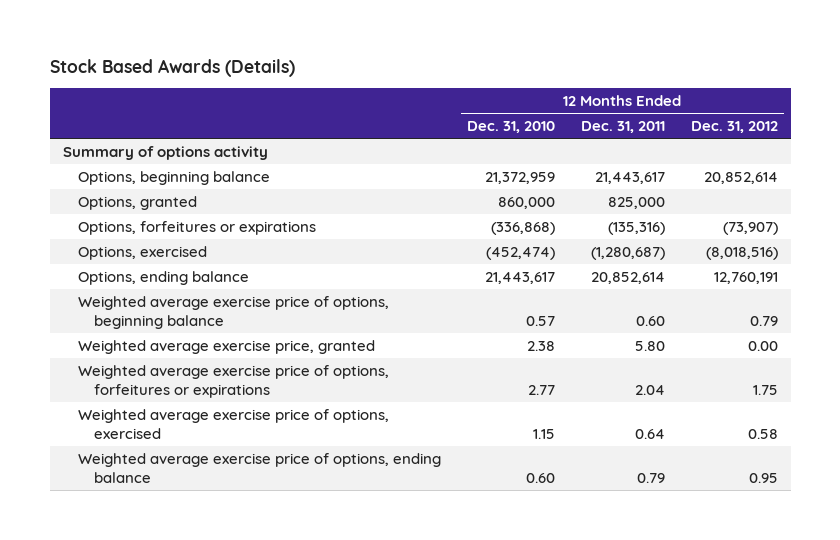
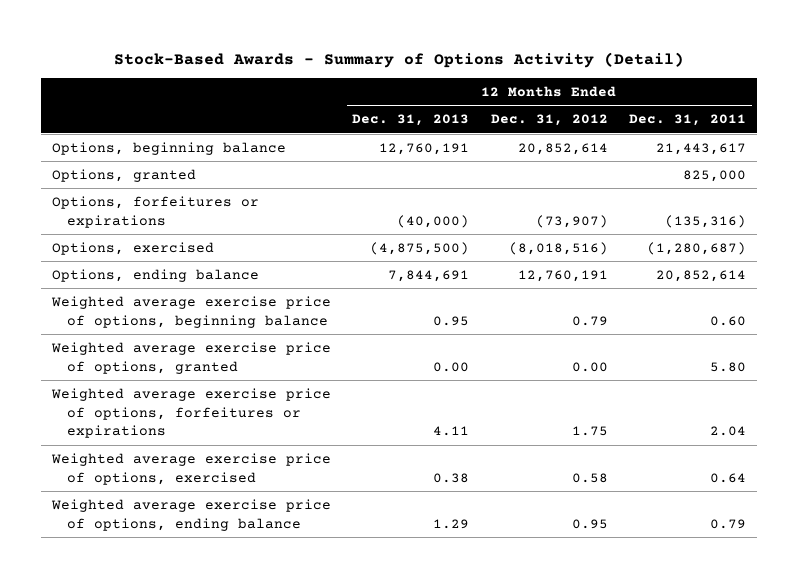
[49,59,295,78] Stock Based Awards (Details) -> [114,51,685,68] Stock-Based Awards - Summary of Options Activity (Detail)
[467,121,556,134] Dec. 31, 2010 -> none
none -> [352,114,470,127] Dec. 31, 2013
[62,145,268,160] Summary of options activity -> none
[78,339,376,354] Weighted average exercise price, granted -> [50,341,331,374] Weighted average exercise price of options, granted

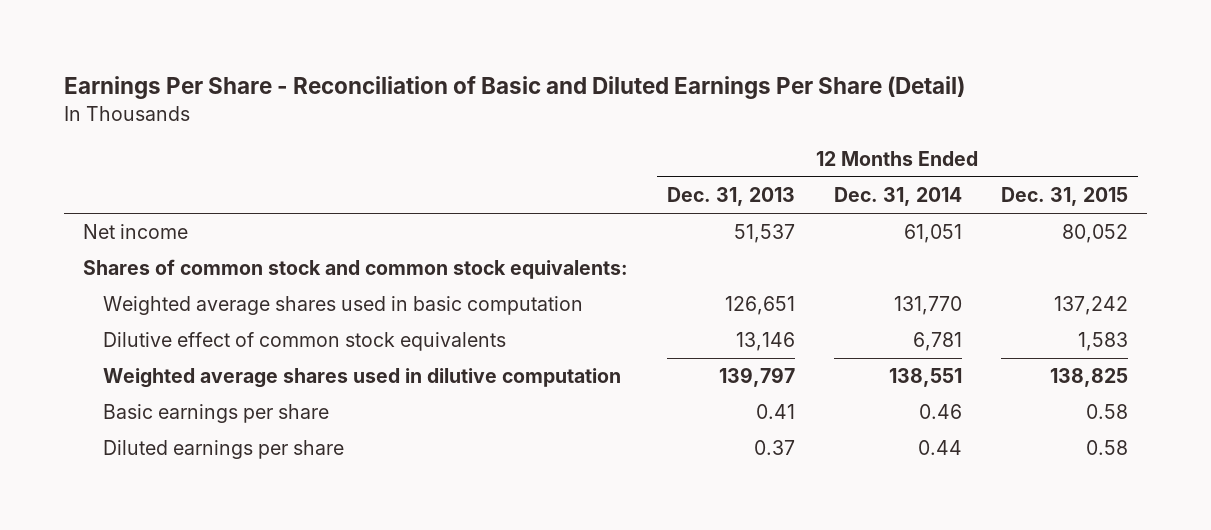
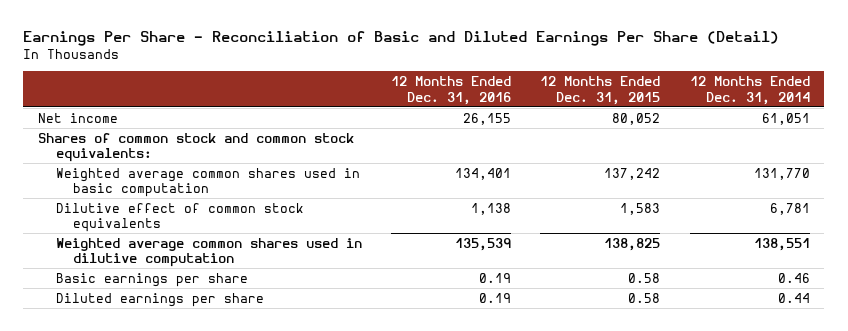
[667,187,796,207] Dec. 31, 2013 -> none
none -> [390,76,511,105] 12 Months Ended Dec. 31, 2016
[102,296,583,316] Weighted average shares used in basic computation -> [55,167,360,198] Weighted average common shares used in basic computation
[102,368,621,389] Weighted average shares used in dilutive computation -> [55,237,362,268] Weighted average common shares used in dilutive computation

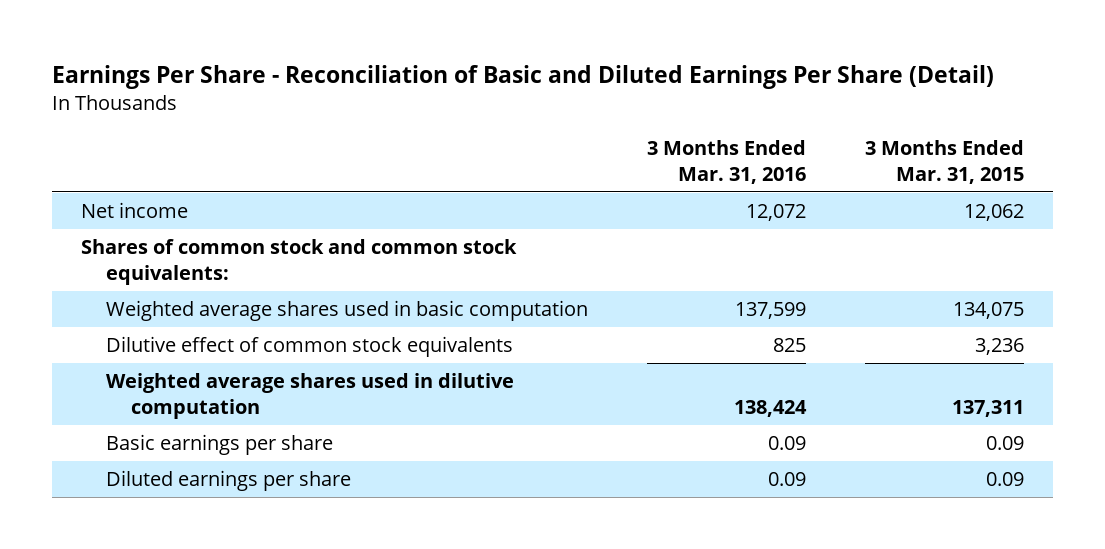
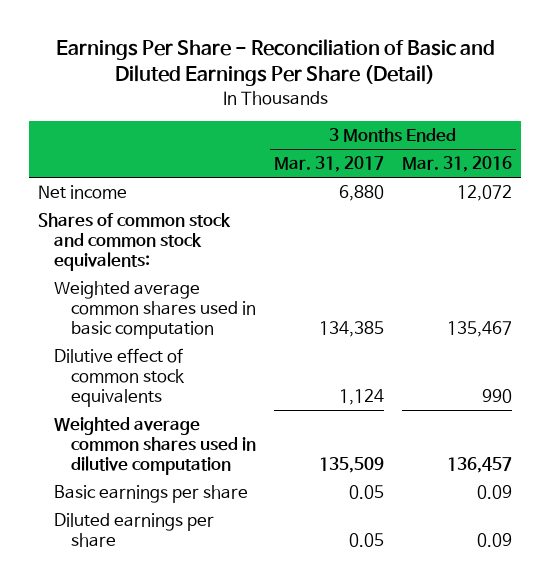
[865,139,1025,184] 3 Months Ended Mar. 31, 2015 -> none
none -> [273,156,384,173] Mar. 31, 2017
[106,300,589,322] Weighted average shares used in basic computation -> [54,281,257,339] Weighted average common shares used in basic computation
[735,302,807,320] 137,599 -> [446,320,512,337] 135,467
[773,338,807,353] 825 -> [481,388,512,403] 990
[106,373,515,420] Weighted average shares used in dilutive computation -> [54,417,257,475] Weighted average common shares used in dilutive computation
[734,400,808,418] 138,424 -> [446,456,512,473] 136,457

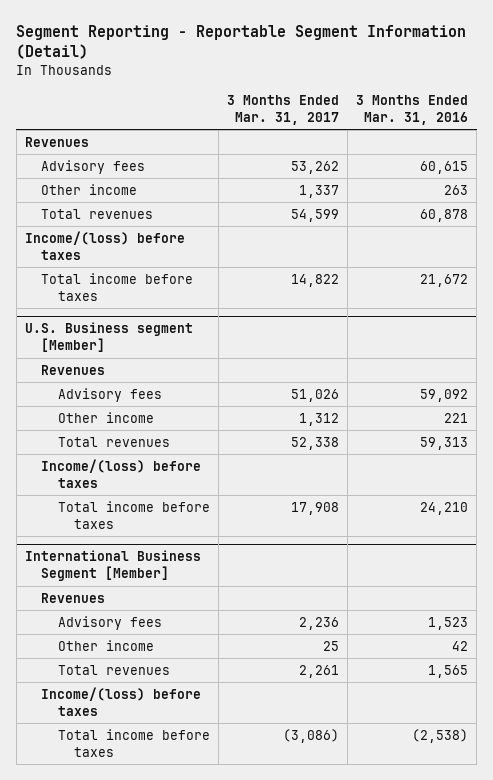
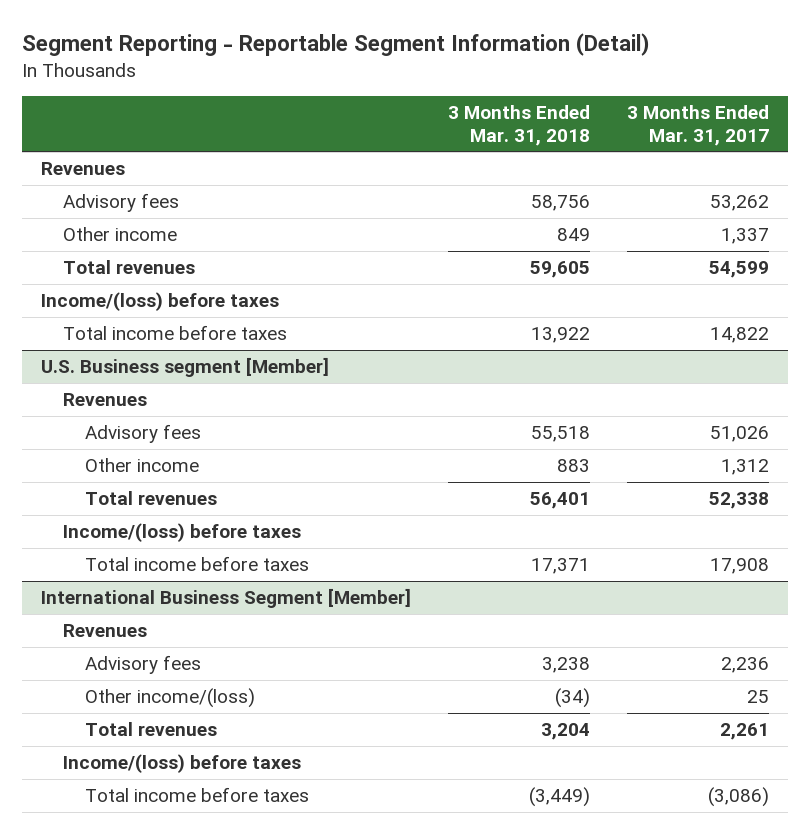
[356,95,469,126] 3 Months Ended Mar. 31, 2016 -> none
none -> [447,105,590,146] 3 Months Ended Mar. 31, 2018
[57,639,154,651] Other income -> [84,688,255,709] Other income/(loss)

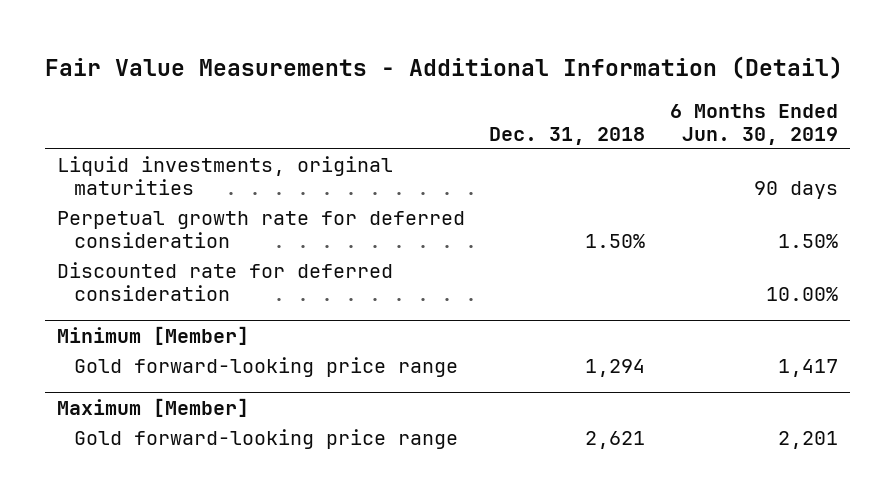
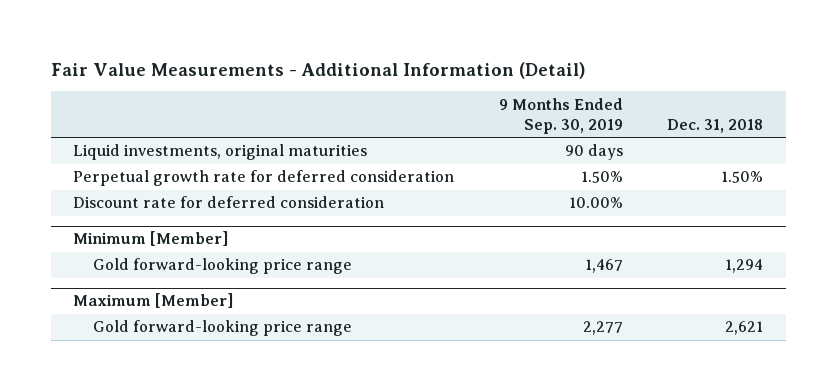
[669,104,838,145] 6 Months Ended Jun. 30, 2019 -> none
none -> [498,97,623,135] 9 Months Ended Sep. 30, 2019
[57,262,394,302] Discounted rate for deferred consideration -> [73,196,385,209] Discount rate for deferred consideration

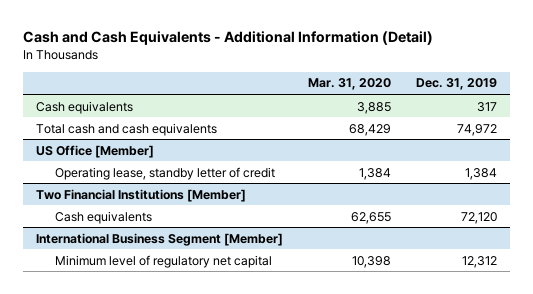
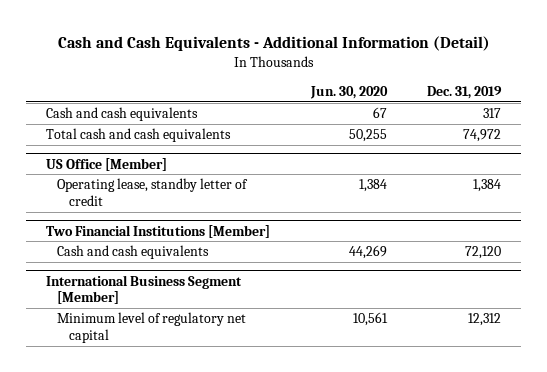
[307,78,391,91] Mar. 31, 2020 -> none
none -> [309,85,388,99] Jun. 30, 2020
[35,100,133,114] Cash equivalents -> [46,107,199,122] Cash and cash equivalents
[55,210,153,224] Cash equivalents -> [57,245,210,260] Cash and cash equivalents

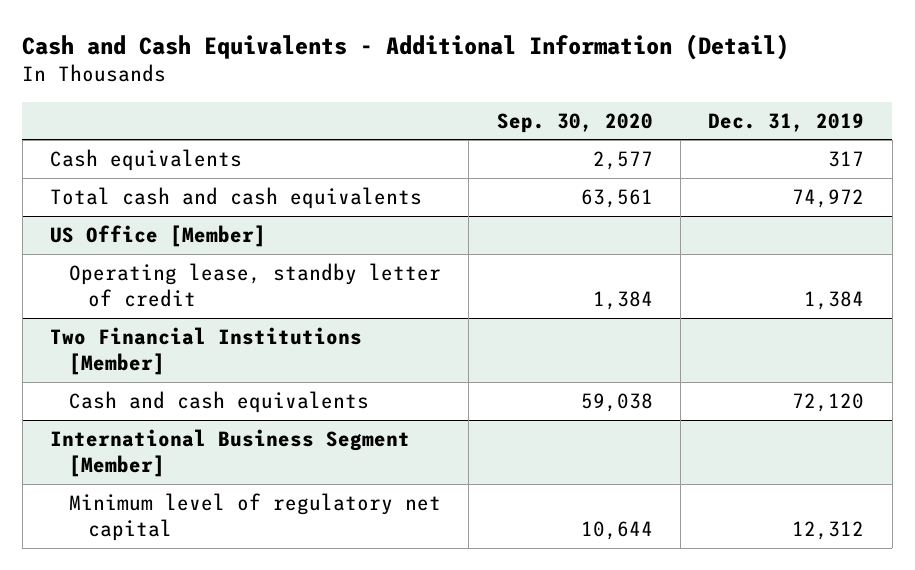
[309,85,388,99] Jun. 30, 2020 -> none
none -> [496,112,653,133] Sep. 30, 2020
[46,107,199,122] Cash and cash equivalents -> [50,148,243,171] Cash equivalents

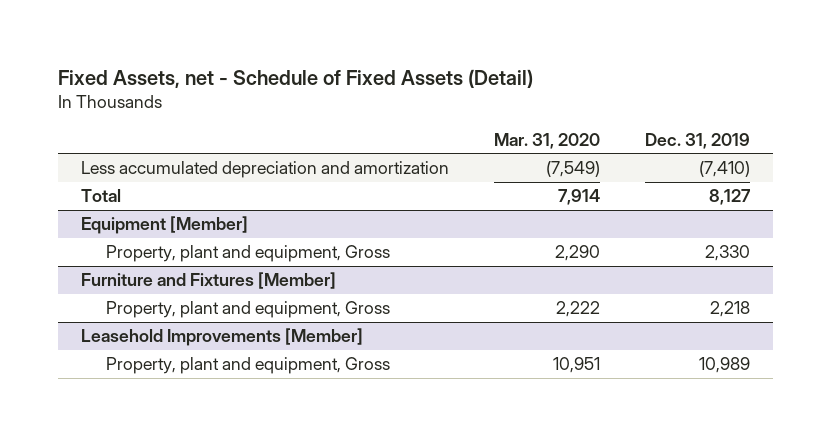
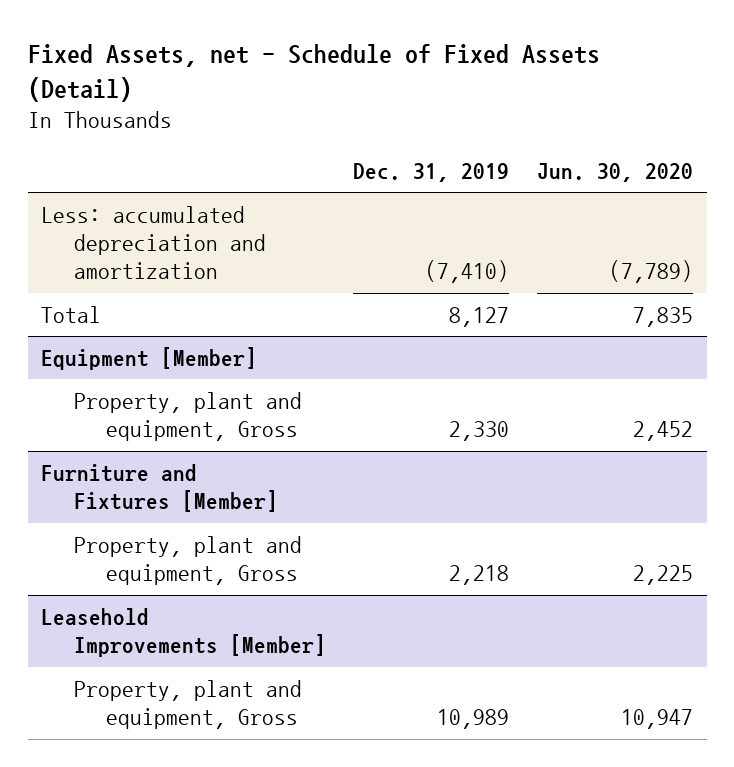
[494,132,601,149] Mar. 31, 2020 -> none
none -> [536,162,693,182] Jun. 30, 2020
[80,161,449,179] Less accumulated depreciation and amortization -> [41,205,266,280] Less: accumulated depreciation and amortization

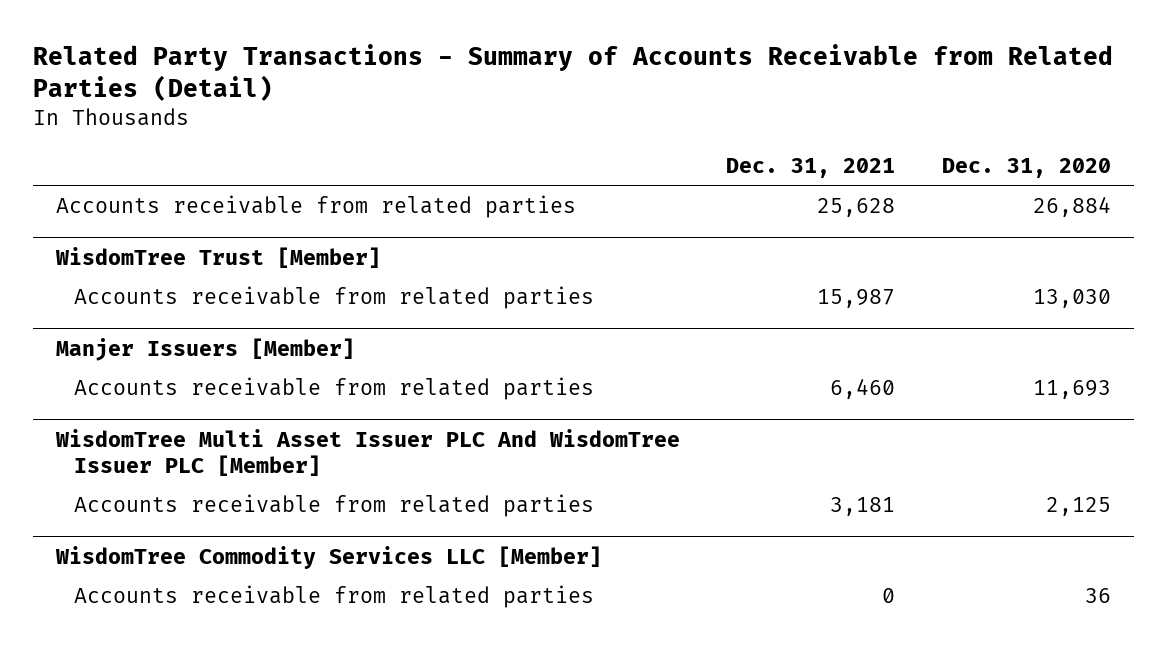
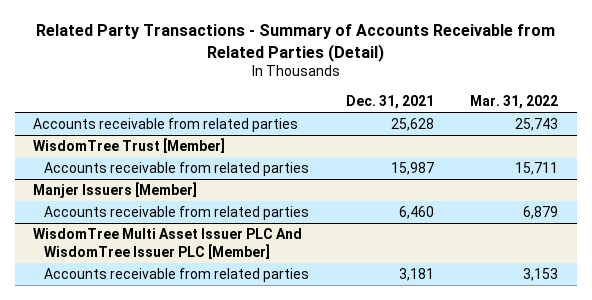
[941,158,1111,179] Dec. 31, 2020 -> none
none -> [470,95,559,110] Mar. 31, 2022
[54,545,602,569] WisdomTree Commodity Services LLC [Member] -> none
[73,584,594,608] Accounts receivable from related parties -> none

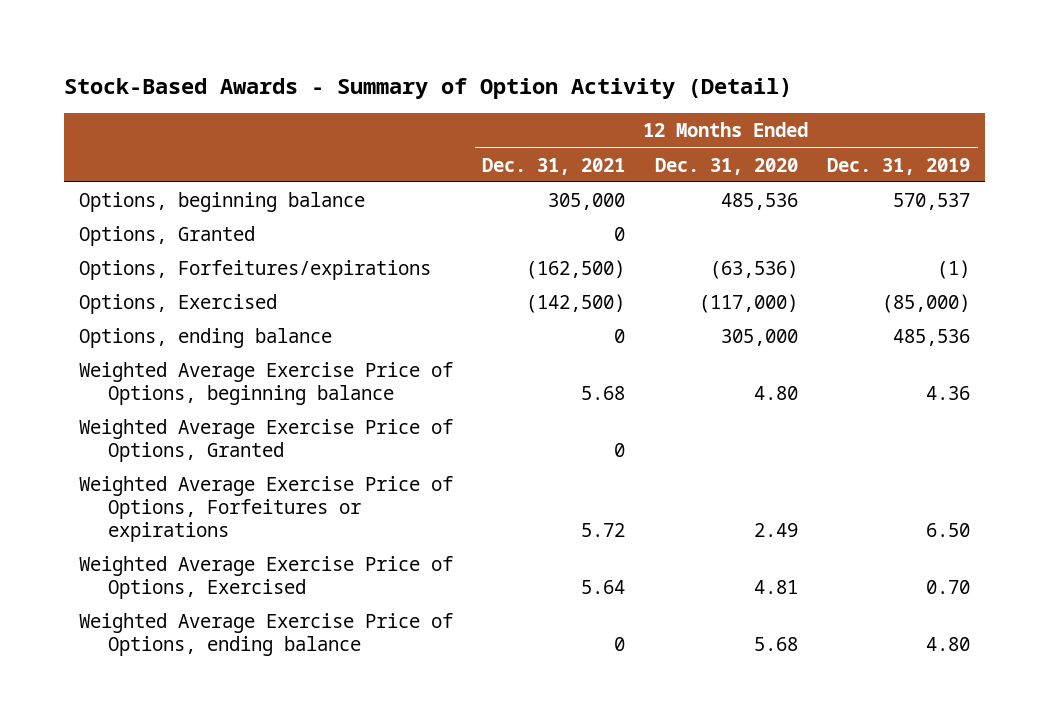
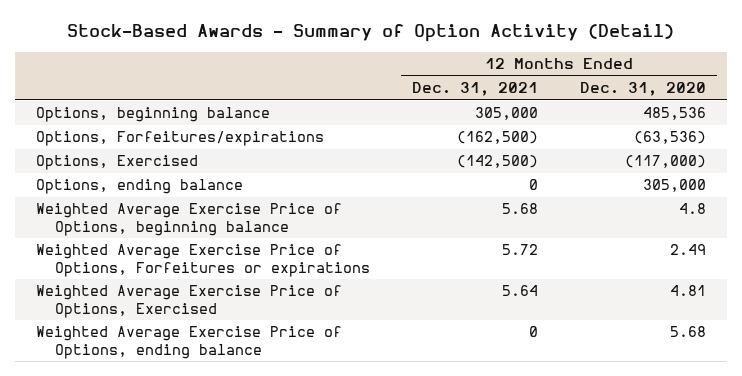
[827,157,971,175] Dec. 31, 2019 -> none
[78,226,255,247] Options, Granted -> none
[78,419,453,462] Weighted Average Exercise Price of Options, Granted -> none
[753,385,798,400] 4.80 -> [679,203,707,215] 4.8

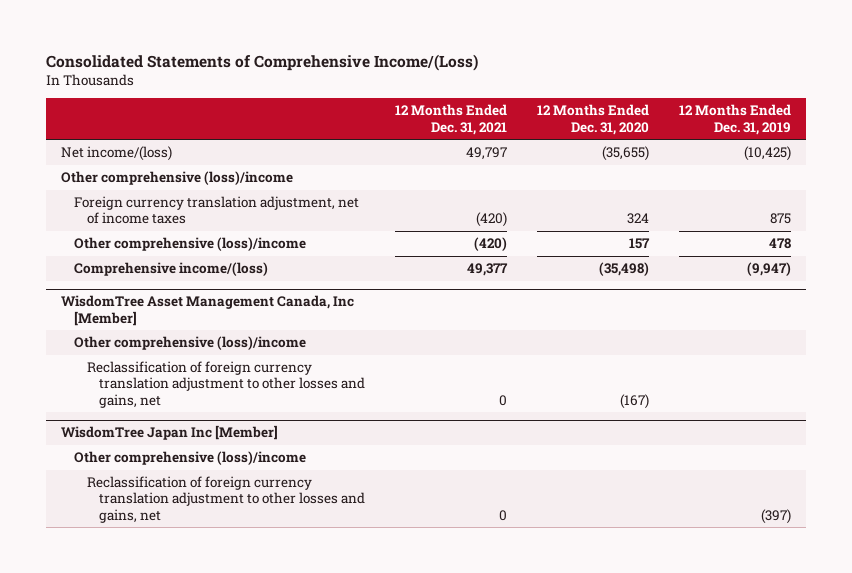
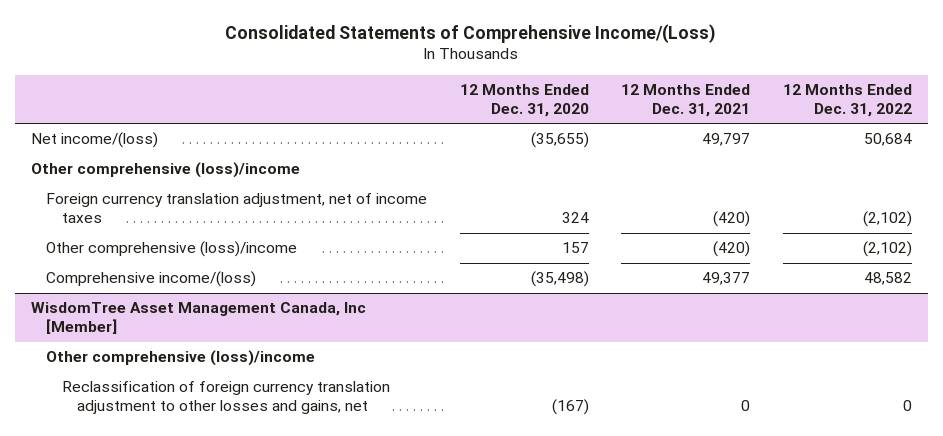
[679,104,792,135] 12 Months Ended Dec. 31, 2019 -> none
none -> [782,84,912,117] 12 Months Ended Dec. 31, 2022
[61,425,279,441] WisdomTree Japan Inc [Member] -> none
[73,451,306,466] Other comprehensive (loss)/income -> none
[86,476,366,523] Reclassification of foreign currency translation adjustment to other losses and gains, net -> none

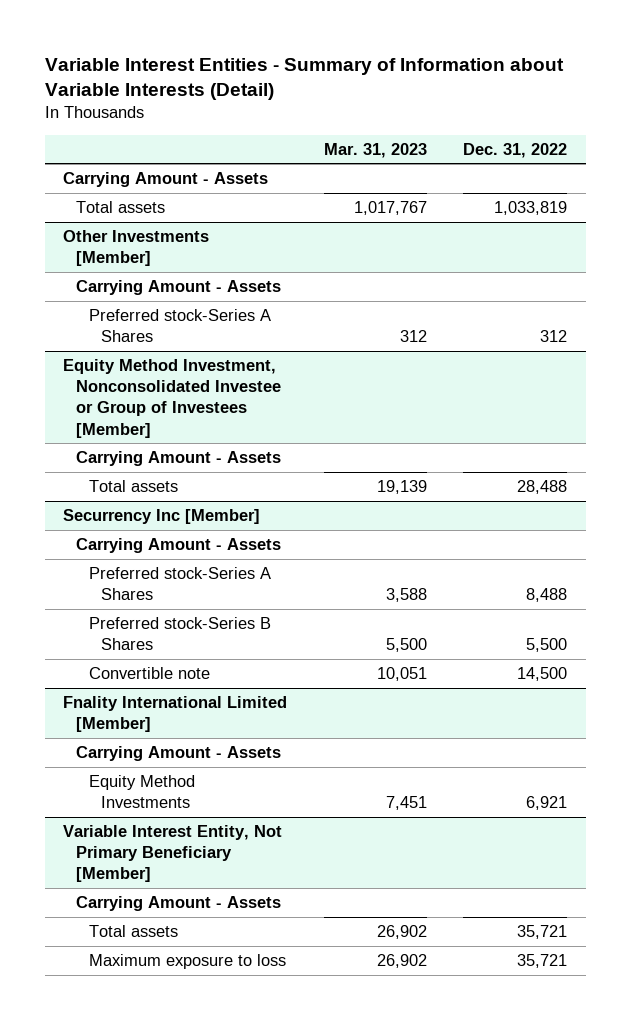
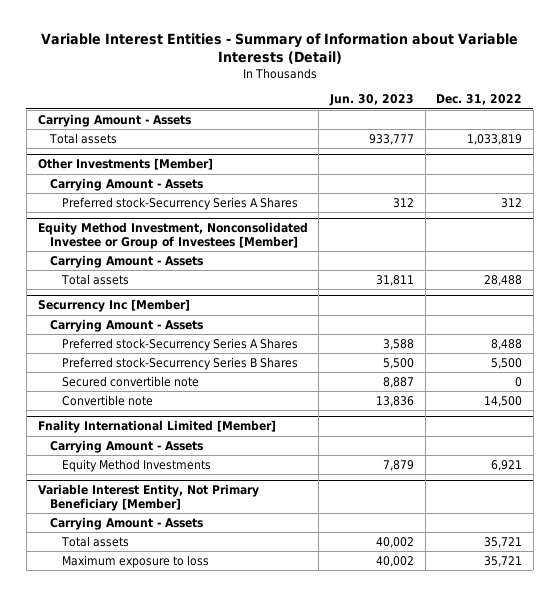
[323,142,427,158] Mar. 31, 2023 -> none
none -> [328,94,414,107] Jun. 30, 2023
[88,308,271,343] Preferred stock-Series A Shares -> [61,196,298,210] Preferred stock-Securrency Series A Shares
[88,566,271,601] Preferred stock-Series A Shares -> [61,337,298,351] Preferred stock-Securrency Series A Shares
[88,616,271,651] Preferred stock-Series B Shares -> [61,356,298,370] Preferred stock-Securrency Series B Shares
none -> [61,375,199,387] Secured convertible note

